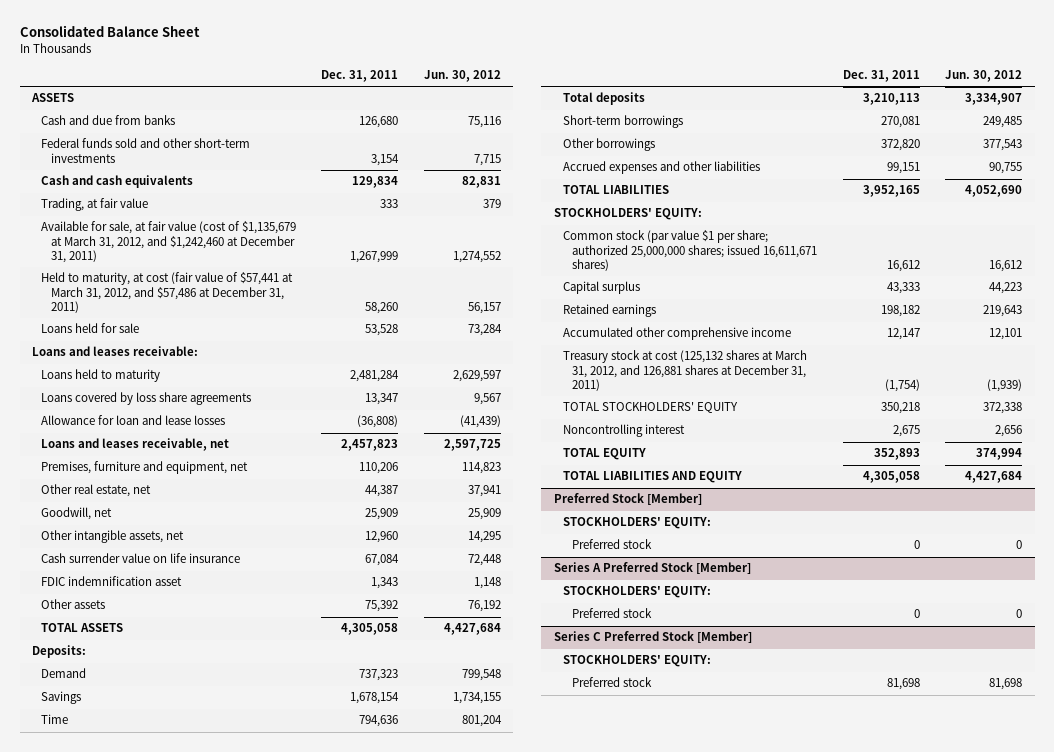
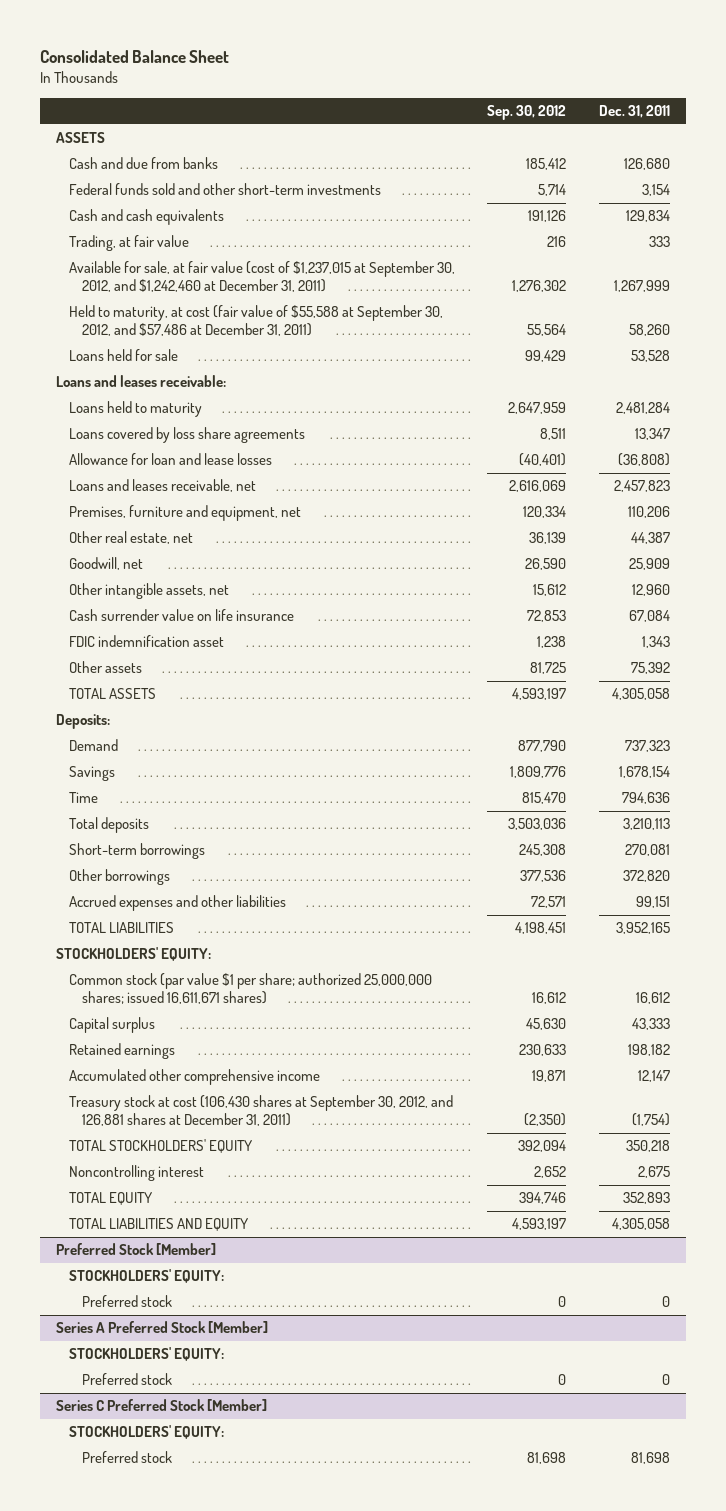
[423,70,501,83] Jun. 30, 2012 -> none
none -> [487,104,567,120] Sep. 30, 2012
[41,221,297,264] Available for sale, at fair value (cost of $1,135,679 at March 31, 2012, and $1,242,460 at December 31, 2011) -> [68,261,455,293] Available for sale, at fair value (cost of $1,237,015 at September 30, 2012, and $1,242,460 at December 31, 2011)
[41,272,294,314] Held to maturity, at cost (fair value of $57,441 at March 31, 2012, and $57,486 at December 31, 2011) -> [68,305,443,337] Held to maturity, at cost (fair value of $55,588 at September 30, 2012, and $57,486 at December 31, 2011)
[562,350,807,392] Treasury stock at cost (125,132 shares at March 31, 2012, and 126,881 shares at December 31, 2011) -> [68,1095,453,1127] Treasury stock at cost (106,430 shares at September 30, 2012, and 126,881 shares at December 31, 2011)

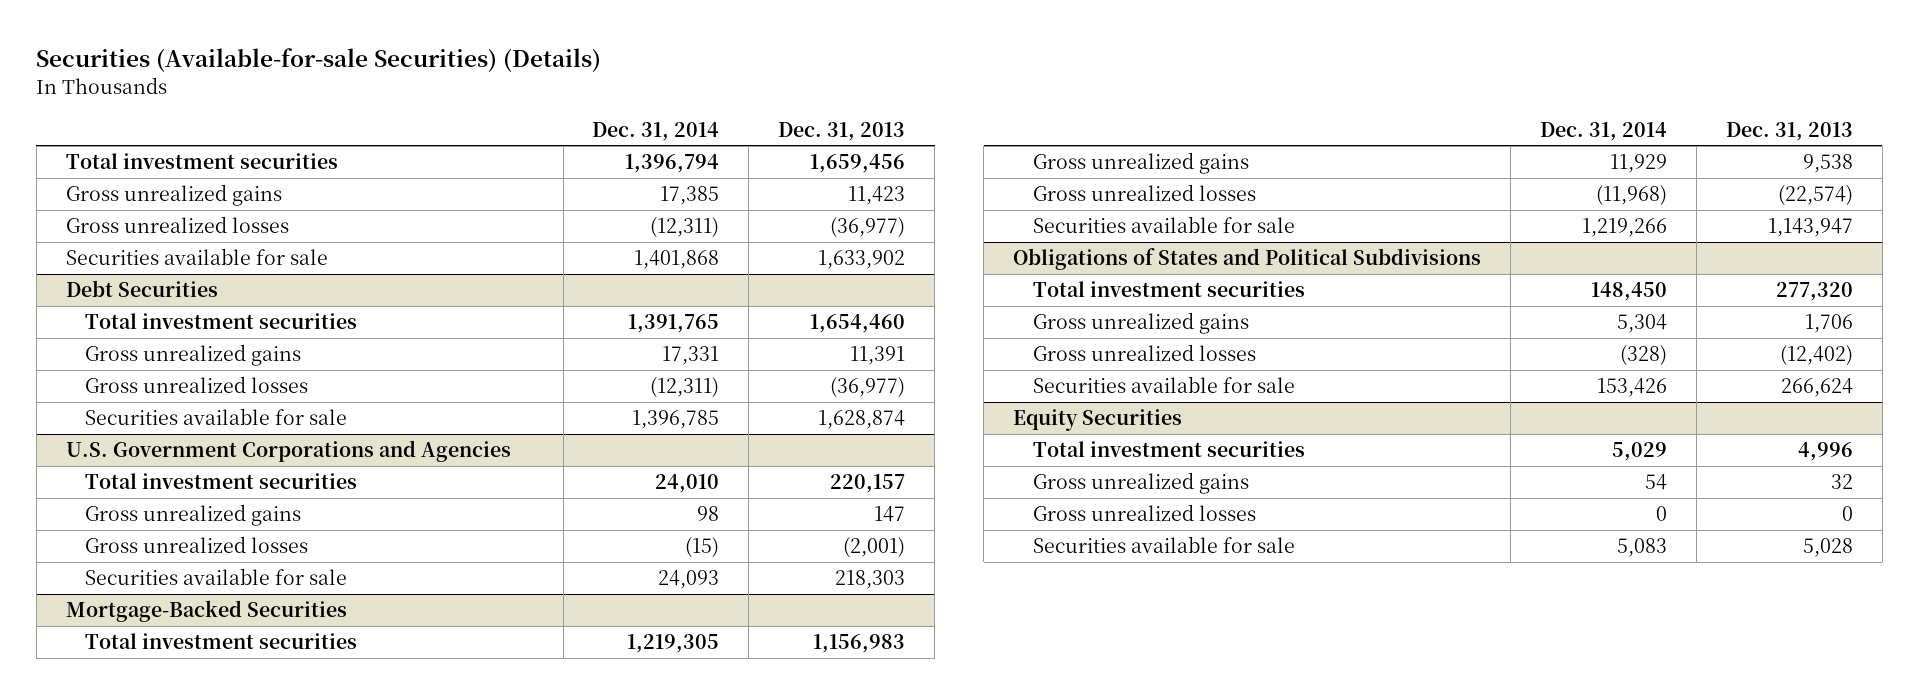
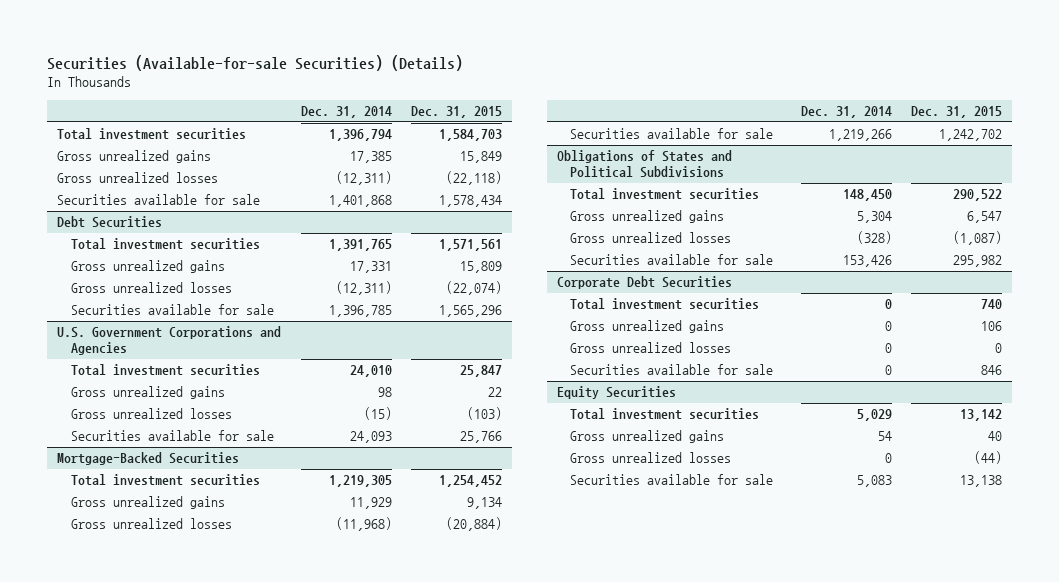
[778,121,906,141] Dec. 31, 2013 -> none
none -> [411,106,503,119] Dec. 31, 2015
none -> [556,276,732,290] Corporate Debt Securities
none -> [570,298,760,311] Total investment securities
none -> [570,320,725,334] Gross unrealized gains
none -> [570,342,732,354] Gross unrealized losses
none -> [570,364,774,376] Securities available for sale

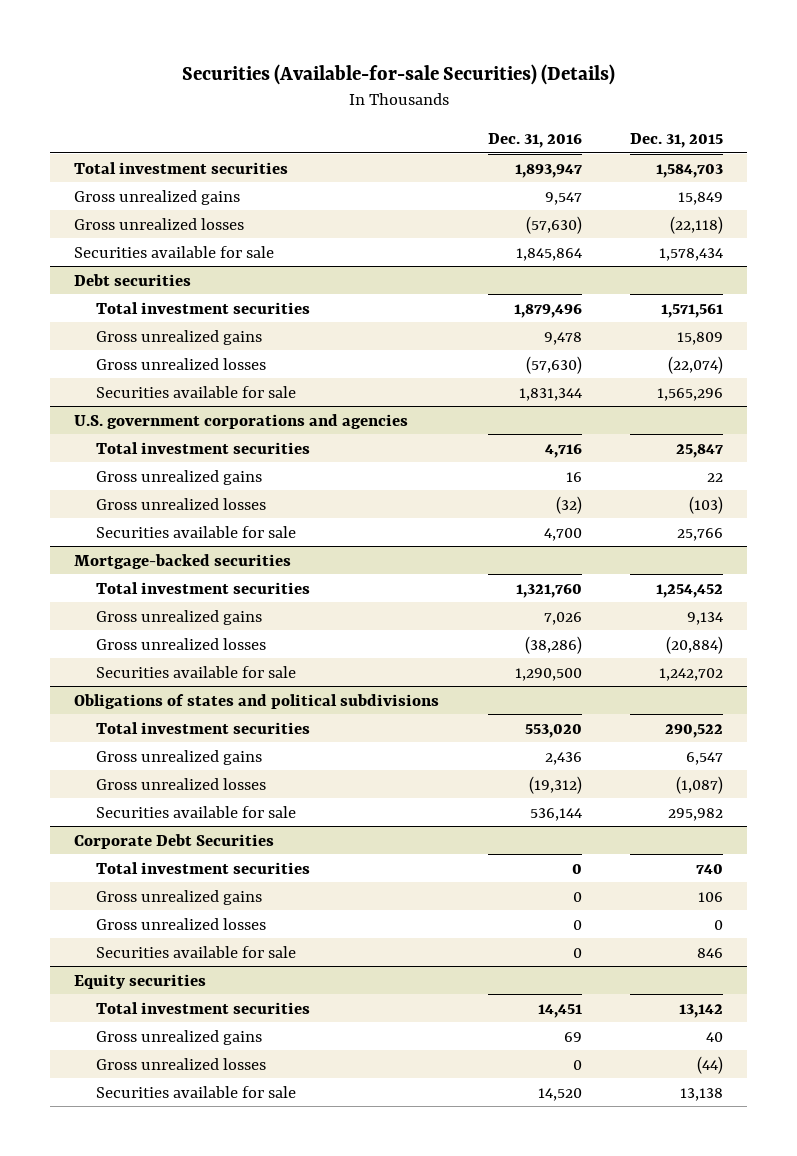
[300,106,392,119] Dec. 31, 2014 -> none
none -> [487,133,582,149] Dec. 31, 2016
[56,216,162,229] Debt Securities -> [74,273,192,286] Debt securities
[56,326,281,356] U.S. Government Corporations and Agencies -> [74,413,409,429] U.S. government corporations and agencies
[56,452,239,466] Mortgage-Backed Securities -> [74,553,292,569] Mortgage-backed securities
[556,150,732,179] Obligations of States and Political Subdivisions -> [74,693,440,709] Obligations of states and political subdivisions
[556,386,676,400] Equity Securities -> [74,973,207,989] Equity securities

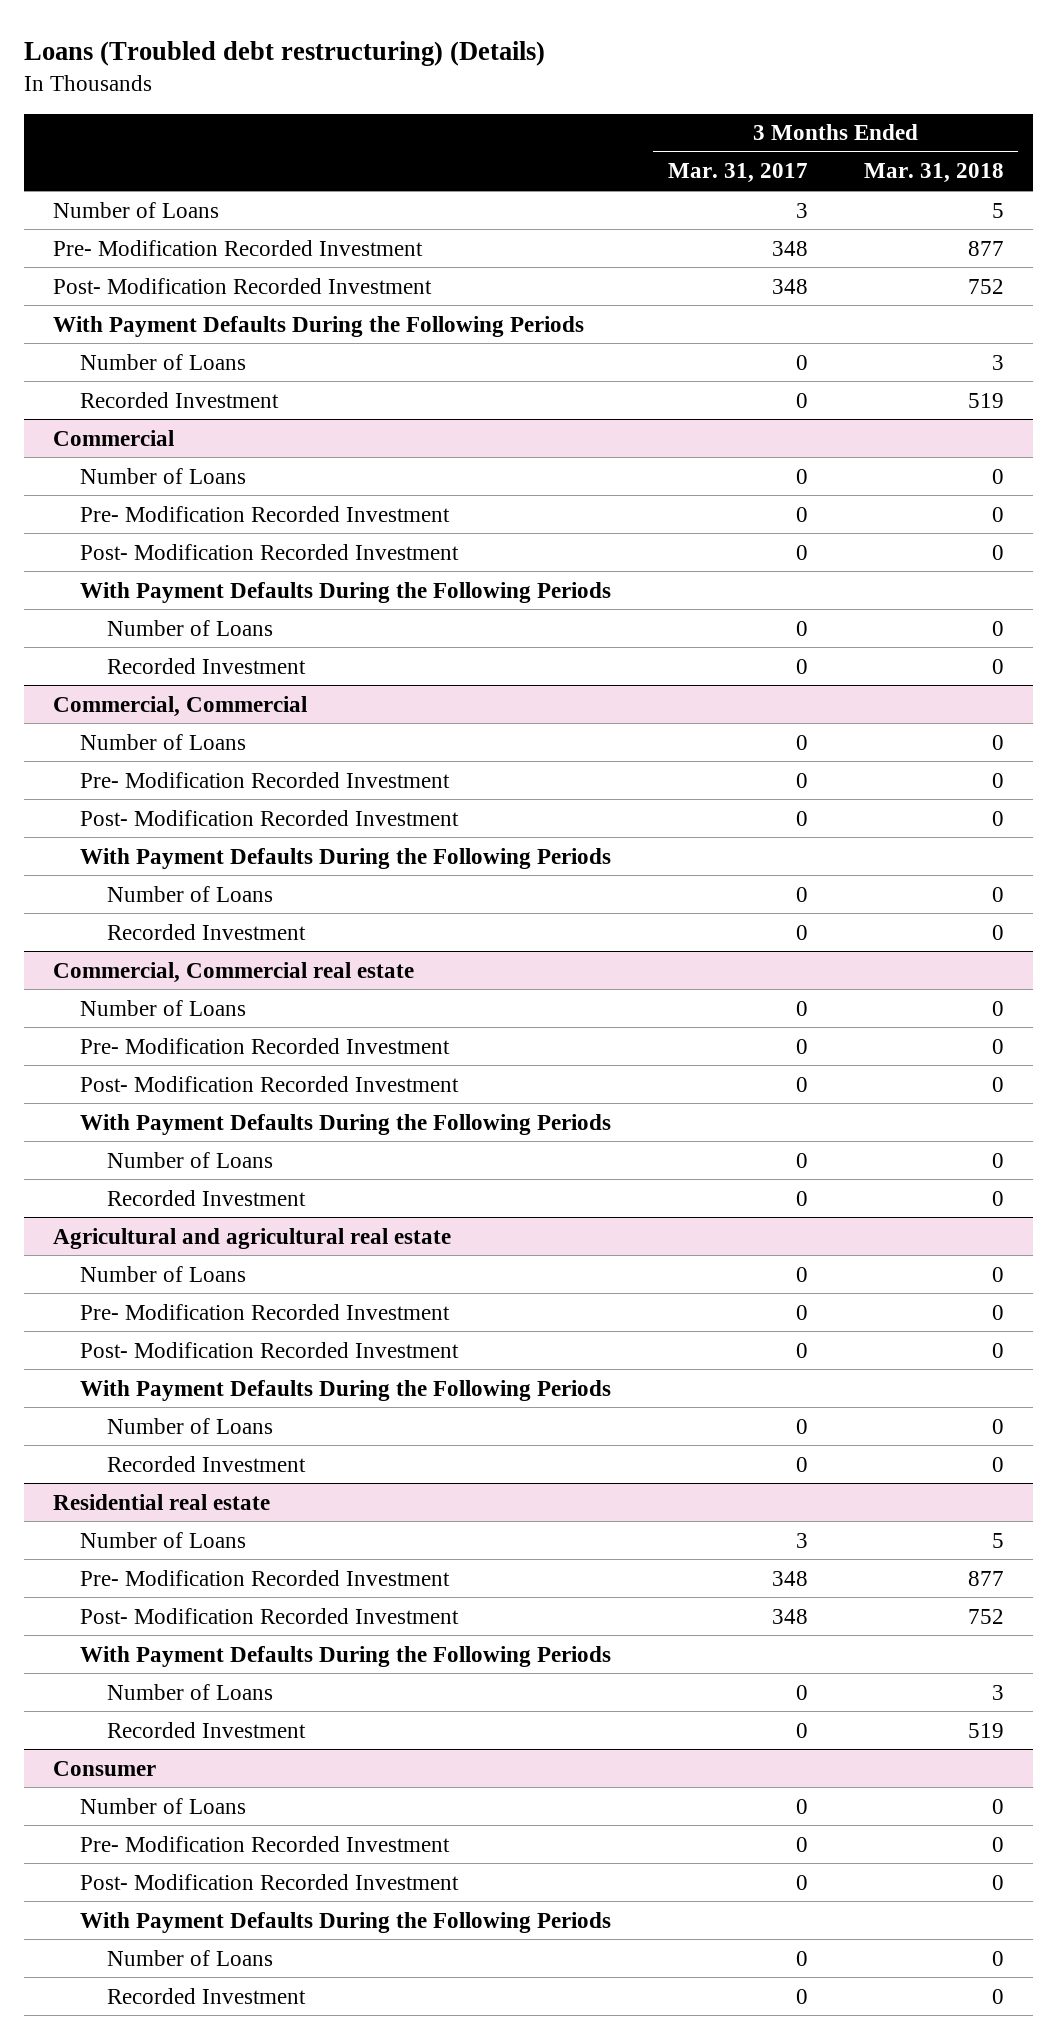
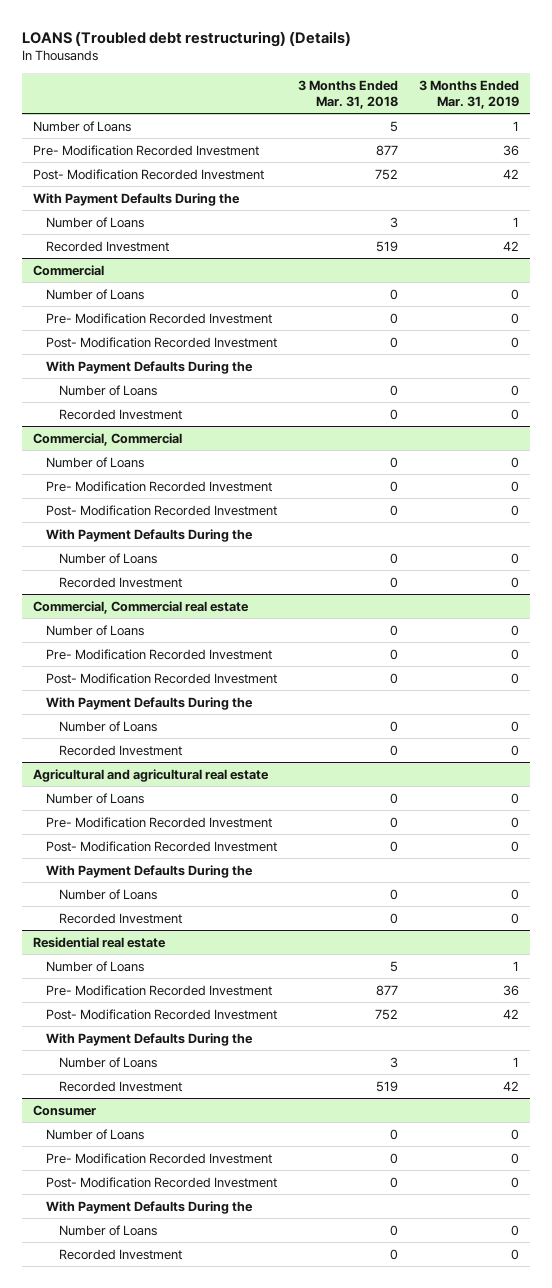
[24,40,546,66] Loans (Troubled debt restructuring) (Details) -> [22,30,352,47] LOANS (Troubled debt restructuring) (Details)
[667,163,808,184] Mar. 31, 2017 -> none
none -> [419,80,520,109] 3 Months Ended Mar. 31, 2019
[52,315,584,337] With Payment Defaults During the Following Periods -> [32,192,240,206] With Payment Defaults During the
[79,581,611,603] With Payment Defaults During the Following Periods -> [45,360,253,374] With Payment Defaults During the
[79,847,611,869] With Payment Defaults During the Following Periods -> [45,528,253,542] With Payment Defaults During the
[79,1113,611,1135] With Payment Defaults During the Following Periods -> [45,696,253,710] With Payment Defaults During the
[79,1379,611,1401] With Payment Defaults During the Following Periods -> [45,864,253,878] With Payment Defaults During the
[79,1645,611,1667] With Payment Defaults During the Following Periods -> [45,1032,253,1046] With Payment Defaults During the
[79,1911,611,1933] With Payment Defaults During the Following Periods -> [45,1200,253,1214] With Payment Defaults During the

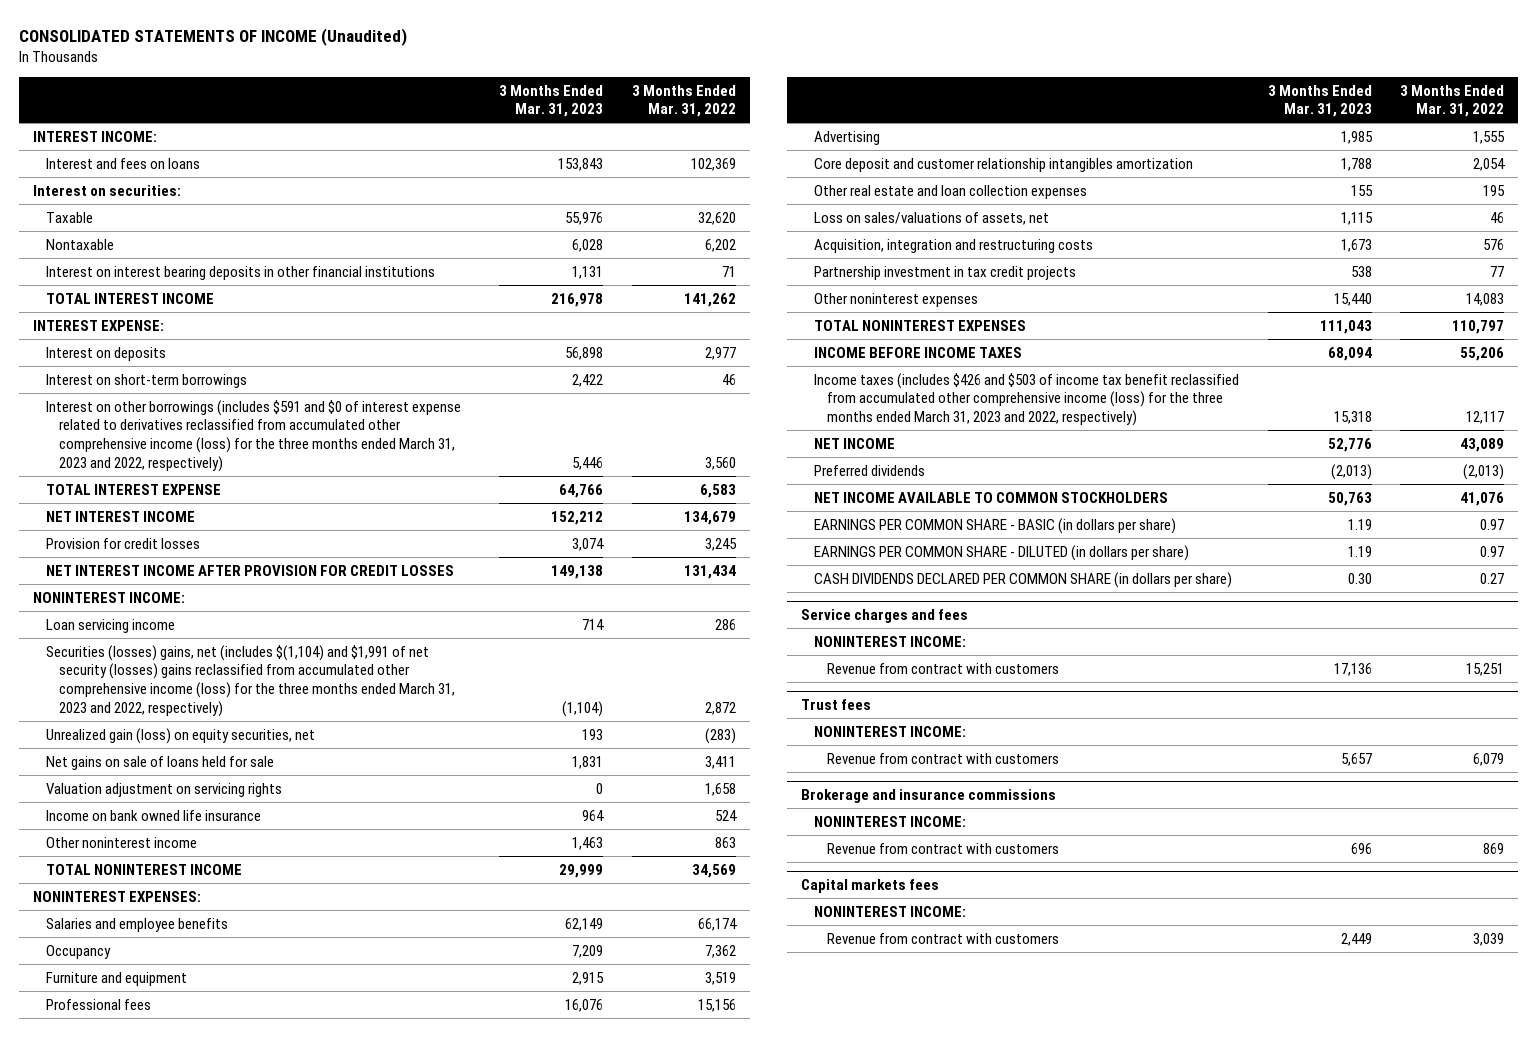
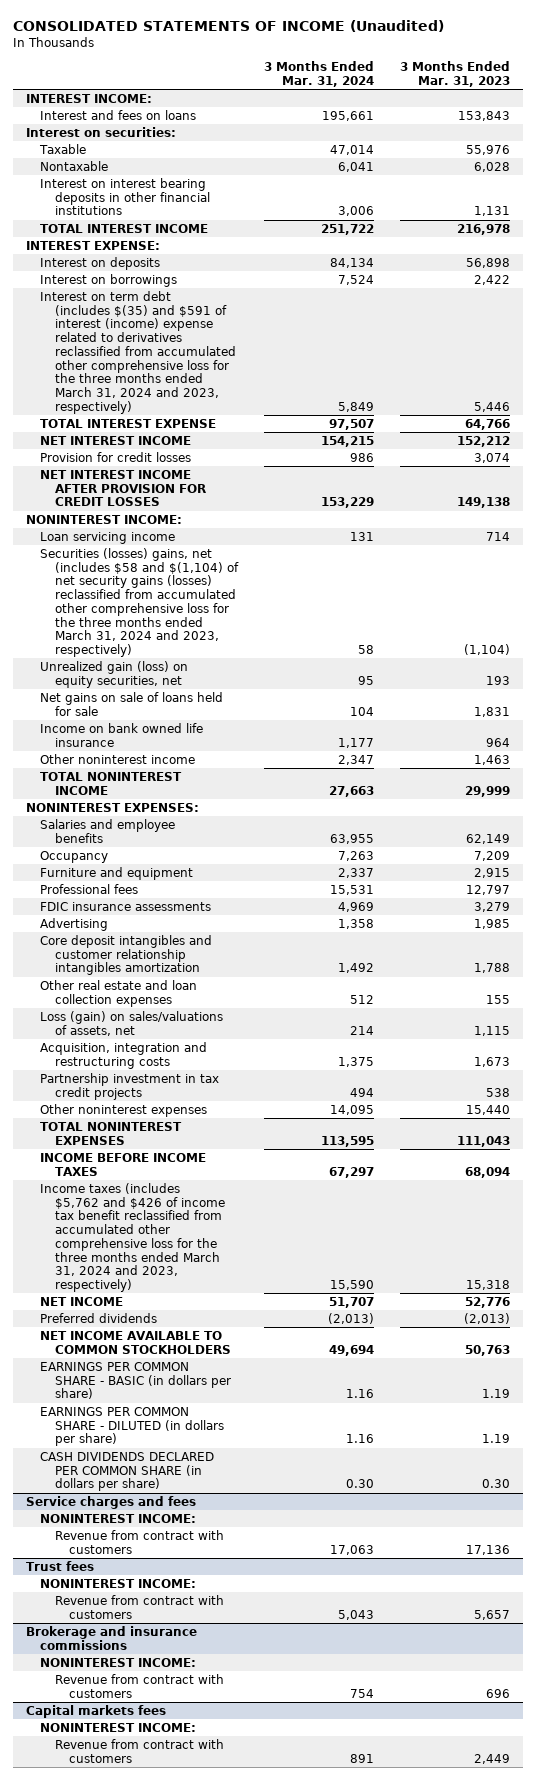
[631,84,736,118] 3 Months Ended Mar. 31, 2022 -> none
none -> [263,61,374,88] 3 Months Ended Mar. 31, 2024
[45,373,247,388] Interest on short-term borrowings -> [40,273,178,287] Interest on borrowings
[45,399,461,472] Interest on other borrowings (includes $591 and $0 of interest expense related to derivatives reclassified from accumulated other comprehensive income (loss) for the three months ended March 31, 2023 and 2022, respectively) -> [40,290,236,415] Interest on term debt (includes $(35) and $591 of interest (income) expense related to derivatives reclassified from accumulated other comprehensive loss for the three months ended March 31, 2024 and 2023, respectively)
[45,644,455,717] Securities (losses) gains, net (includes $(1,104) and $1,991 of net security (losses) gains reclassified from accumulated other comprehensive income (loss) for the three months ended March 31, 2023 and 2022, respectively) -> [40,547,239,658] Securities (losses) gains, net (includes $58 and $(1,104) of net security gains (losses) reclassified from accumulated other comprehensive loss for the three months ended March 31, 2024 and 2023, respectively)
[45,782,282,797] Valuation adjustment on servicing rights -> none
[565,998,604,1012] 16,076 -> [465,884,510,895] 12,797
none -> [40,901,212,911] FDIC insurance assessments
[814,157,1194,172] Core deposit and customer relationship intangibles amortization -> [40,934,213,976] Core deposit intangibles and customer relationship intangibles amortization
[814,211,1050,225] Loss on sales/valuations of assets, net -> [40,1010,224,1036] Loss (gain) on sales/valuations of assets, net
[814,372,1240,426] Income taxes (includes $426 and $503 of income tax benefit reclassified from accumulated other comprehensive income (loss) for the three months ended March 31, 2023 and 2022, respectively) -> [40,1182,225,1293] Income taxes (includes $5,762 and $426 of income tax benefit reclassified from accumulated other comprehensive loss for the three months ended March 31, 2024 and 2023, respectively)

